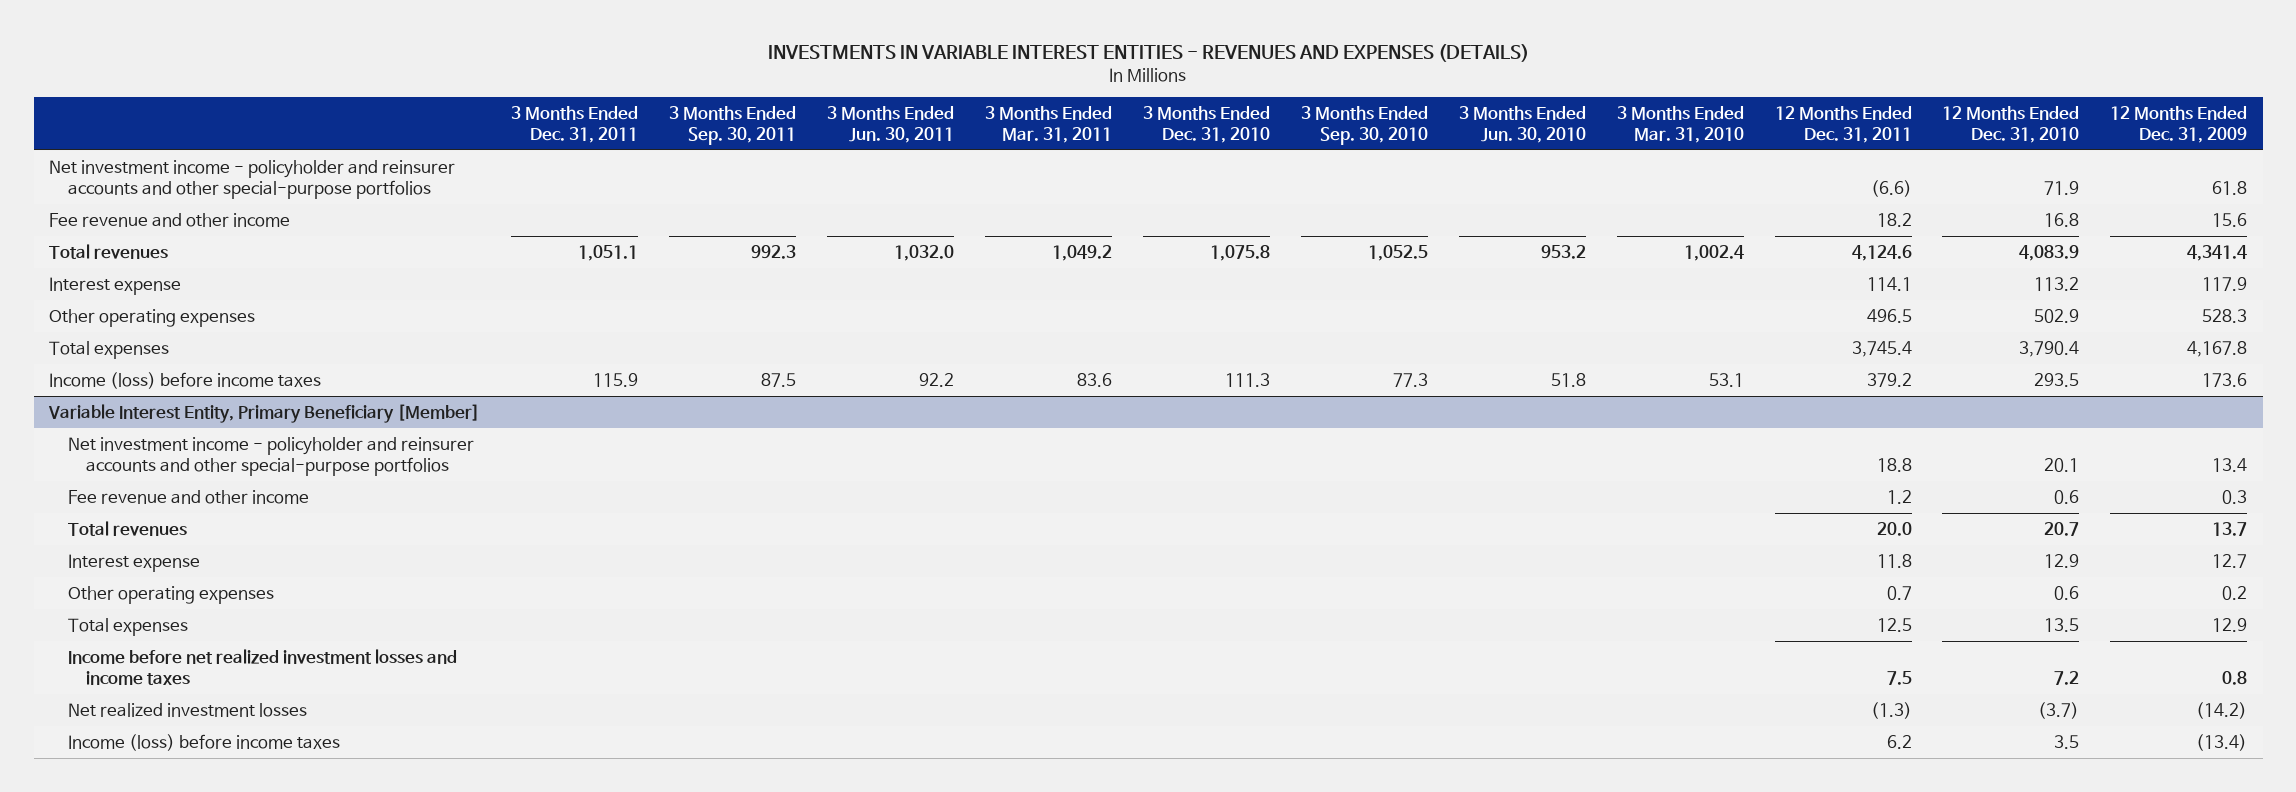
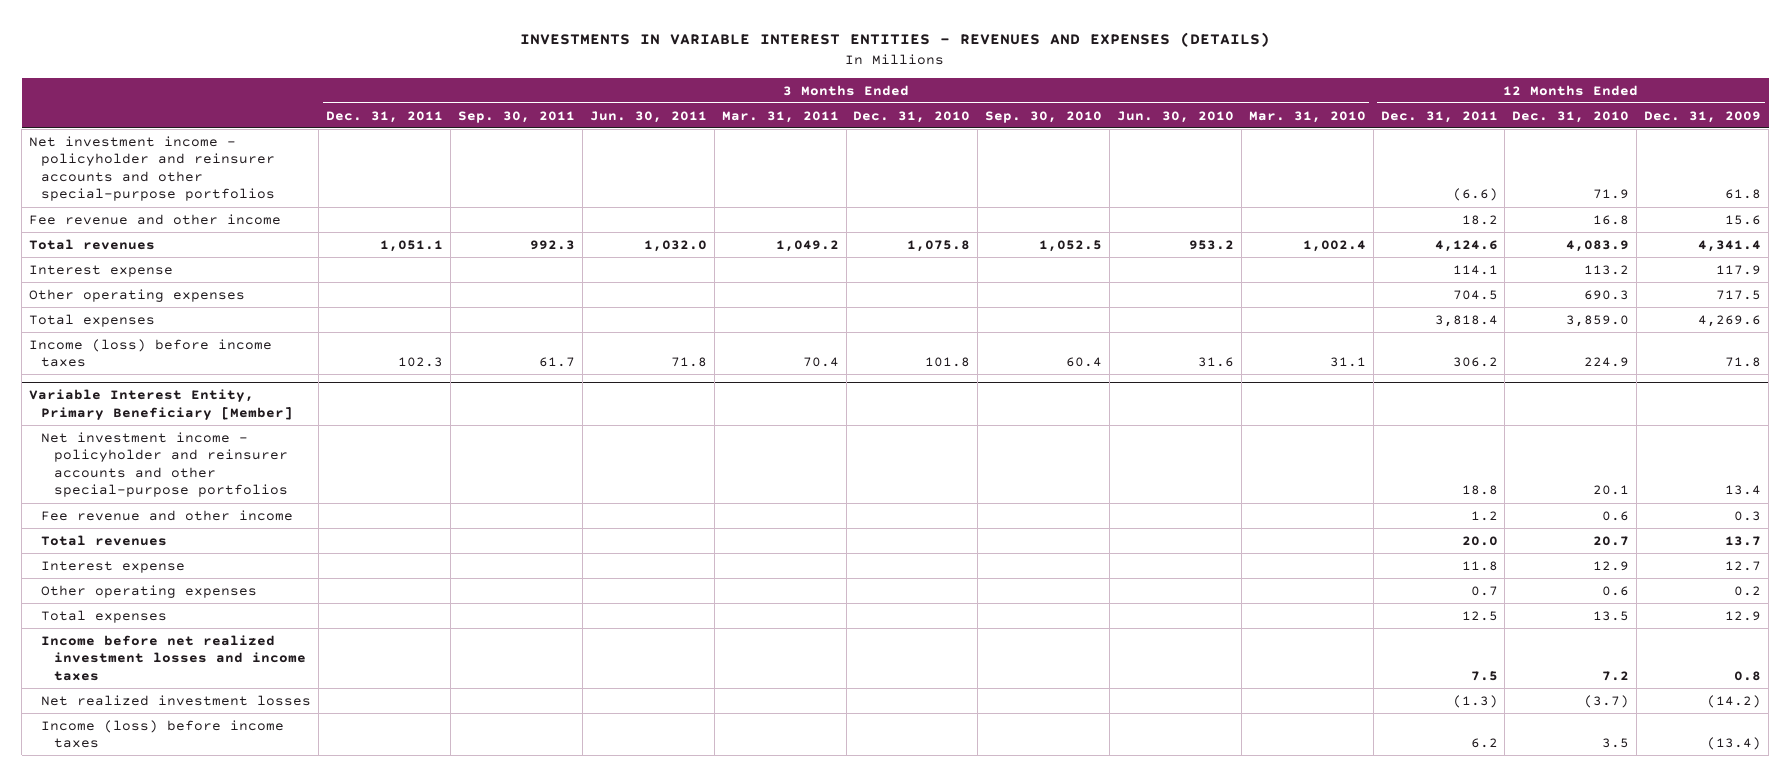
[1866,308,1912,323] 496.5 -> [1452,289,1498,300] 704.5
[2034,308,2080,323] 502.9 -> [1584,289,1630,300] 690.3
[2202,308,2248,323] 528.3 -> [1716,289,1762,300] 717.5
[1851,340,1912,357] 3,745.4 -> [1434,314,1498,327] 3,818.4
[2019,340,2080,357] 3,790.4 -> [1566,314,1630,327] 3,859.0
[2187,340,2248,357] 4,167.8 -> [1698,314,1762,327] 4,269.6
[592,372,638,387] 115.9 -> [398,357,444,368] 102.3
[760,372,796,387] 87.5 -> [539,357,576,368] 61.7
[918,372,954,387] 92.2 -> [670,357,707,368] 71.8
[1076,372,1112,387] 83.6 -> [802,357,839,368] 70.4
[1224,372,1270,387] 111.3 -> [925,357,971,368] 101.8
[1392,372,1428,387] 77.3 -> [1066,357,1103,368] 60.4
[1550,372,1586,387] 51.8 -> [1197,357,1234,368] 31.6
[1708,372,1744,387] 53.1 -> [1329,357,1366,368] 31.1
[1866,372,1912,387] 379.2 -> [1452,357,1498,368] 306.2
[2034,372,2080,387] 293.5 -> [1584,357,1630,368] 224.9
[2202,372,2248,387] 173.6 -> [1725,357,1762,368] 71.8

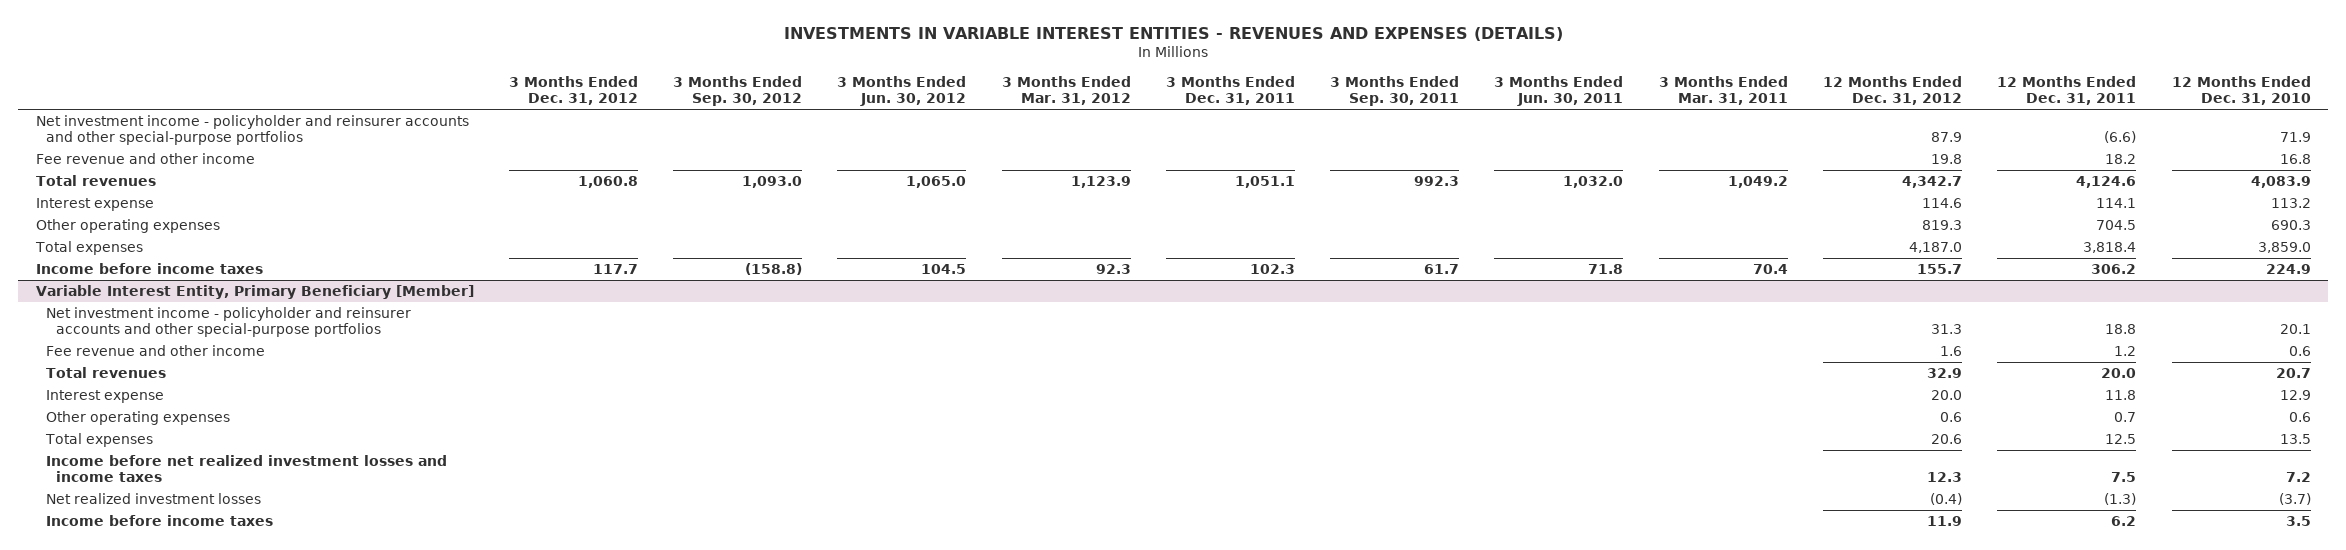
[853,110,971,123] Dec. 31, 2010 -> none
[985,110,1103,123] Sep. 30, 2010 -> none
[1116,110,1234,123] Jun. 30, 2010 -> none
[1248,110,1366,123] Mar. 31, 2010 -> none
[1644,110,1762,123] Dec. 31, 2009 -> none
none -> [508,75,638,106] 3 Months Ended Dec. 31, 2012
none -> [673,75,803,107] 3 Months Ended Sep. 30, 2012
none -> [837,75,967,107] 3 Months Ended Jun. 30, 2012
none -> [1001,75,1131,106] 3 Months Ended Mar. 31, 2012
none -> [1822,75,1962,106] 12 Months Ended Dec. 31, 2012
[29,338,273,368] Income (loss) before income taxes -> [35,262,263,274] Income before income taxes
[41,719,285,749] Income (loss) before income taxes -> [46,514,274,526] Income before income taxes

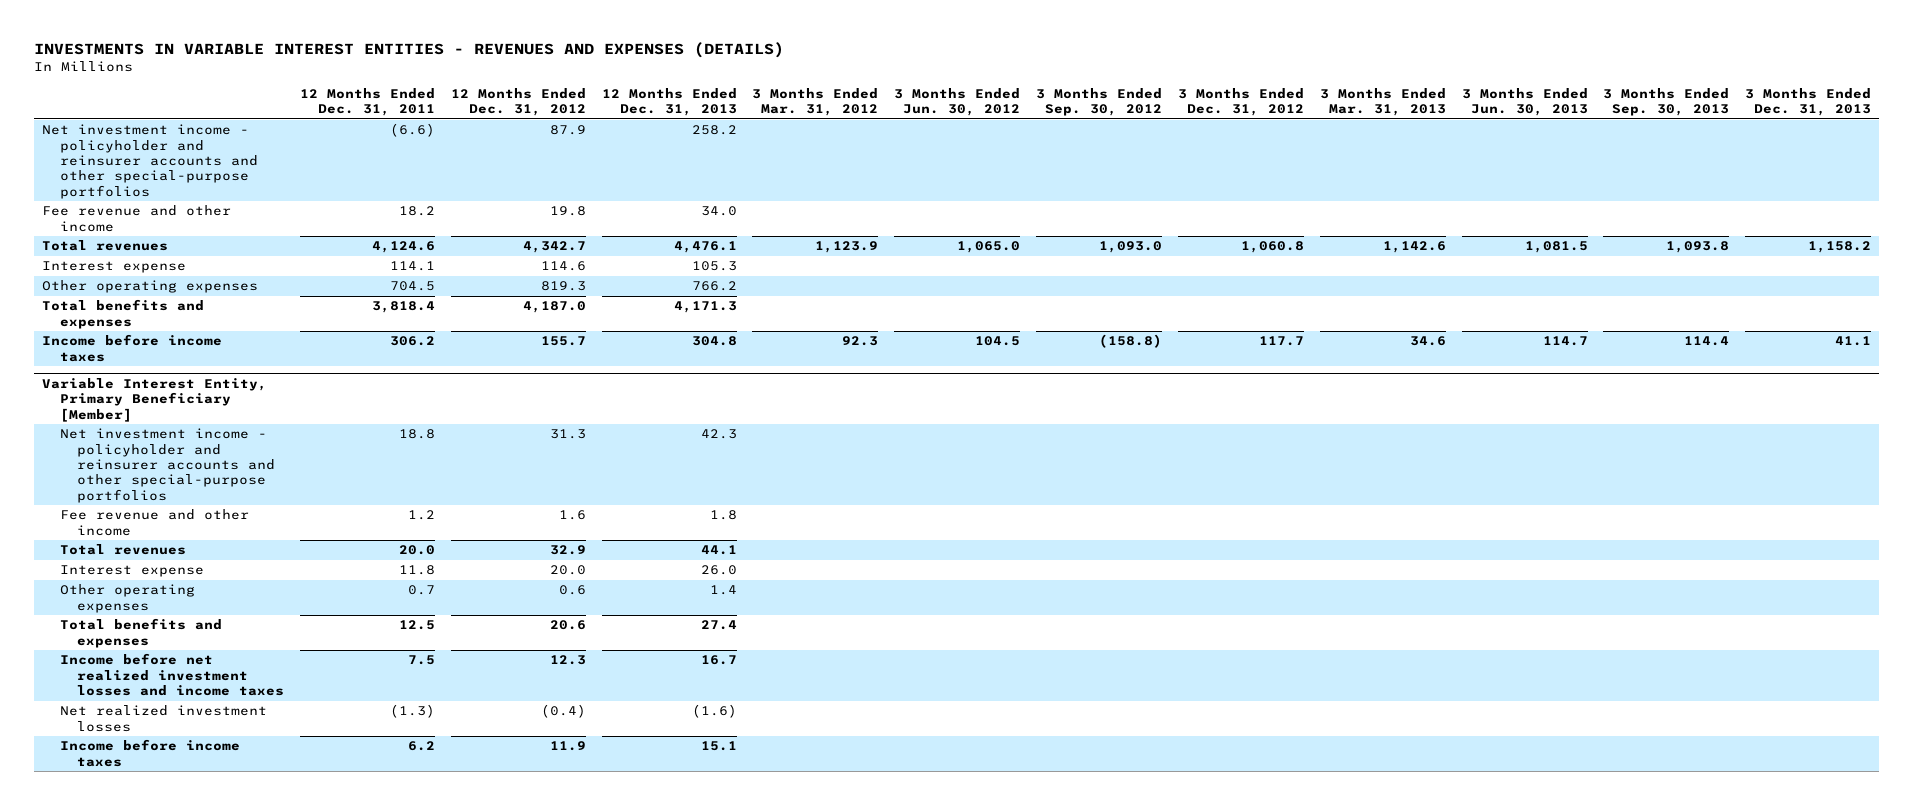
[1165,75,1295,106] 3 Months Ended Dec. 31, 2011 -> none
[1330,75,1460,107] 3 Months Ended Sep. 30, 2011 -> none
[1494,75,1624,107] 3 Months Ended Jun. 30, 2011 -> none
[1658,75,1788,106] 3 Months Ended Mar. 31, 2011 -> none
[2171,75,2311,106] 12 Months Ended Dec. 31, 2010 -> none
none -> [601,87,737,117] 12 Months Ended Dec. 31, 2013
none -> [1319,87,1446,117] 3 Months Ended Mar. 31, 2013
none -> [1461,87,1588,117] 3 Months Ended Jun. 30, 2013
none -> [1603,87,1730,117] 3 Months Ended Sep. 30, 2013
none -> [1745,87,1872,117] 3 Months Ended Dec. 31, 2013
[34,240,143,255] Total expenses -> [42,299,205,329] Total benefits and expenses
[45,432,154,447] Total expenses -> [59,618,222,648] Total benefits and expenses

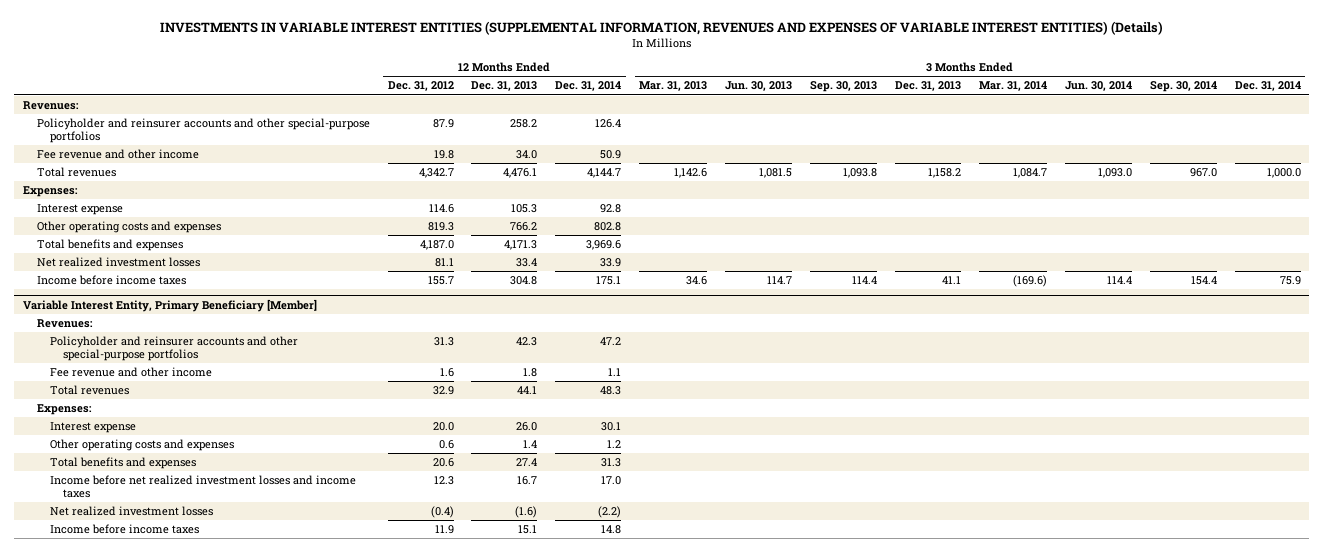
[34,41,785,58] INVESTMENTS IN VARIABLE INTEREST ENTITIES - REVENUES AND EXPENSES (DETAILS) -> [159,20,1163,35] INVESTMENTS IN VARIABLE INTEREST ENTITIES (SUPPLEMENTAL INFORMATION, REVENUES AND EXPENSES OF VARIABLE INTEREST ENTITIES) (Details)
[299,87,435,117] 12 Months Ended Dec. 31, 2011 -> none
[752,87,879,117] 3 Months Ended Mar. 31, 2012 -> none
[894,87,1021,117] 3 Months Ended Jun. 30, 2012 -> none
[1036,87,1163,117] 3 Months Ended Sep. 30, 2012 -> none
[1177,87,1304,117] 3 Months Ended Dec. 31, 2012 -> none
none -> [555,81,622,92] Dec. 31, 2014
none -> [978,81,1047,92] Mar. 31, 2014
none -> [1064,81,1132,92] Jun. 30, 2014
none -> [1149,81,1217,93] Sep. 30, 2014
none -> [1234,81,1301,92] Dec. 31, 2014
none -> [23,101,80,111] Revenues:
[42,124,258,199] Net investment income - policyholder and reinsurer accounts and other special-purpose portfolios -> [36,118,370,144] Policyholder and reinsurer accounts and other special-purpose portfolios
none -> [23,186,79,198] Expenses:
[42,280,259,294] Other operating expenses -> [36,221,221,234] Other operating costs and expenses
none -> [36,257,200,268] Net realized investment losses
none -> [36,319,93,329] Revenues:
[59,428,276,503] Net investment income - policyholder and reinsurer accounts and other special-purpose portfolios -> [49,336,298,362] Policyholder and reinsurer accounts and other special-purpose portfolios
none -> [36,404,92,416] Expenses:
[59,584,195,613] Other operating expenses -> [49,439,234,452] Other operating costs and expenses

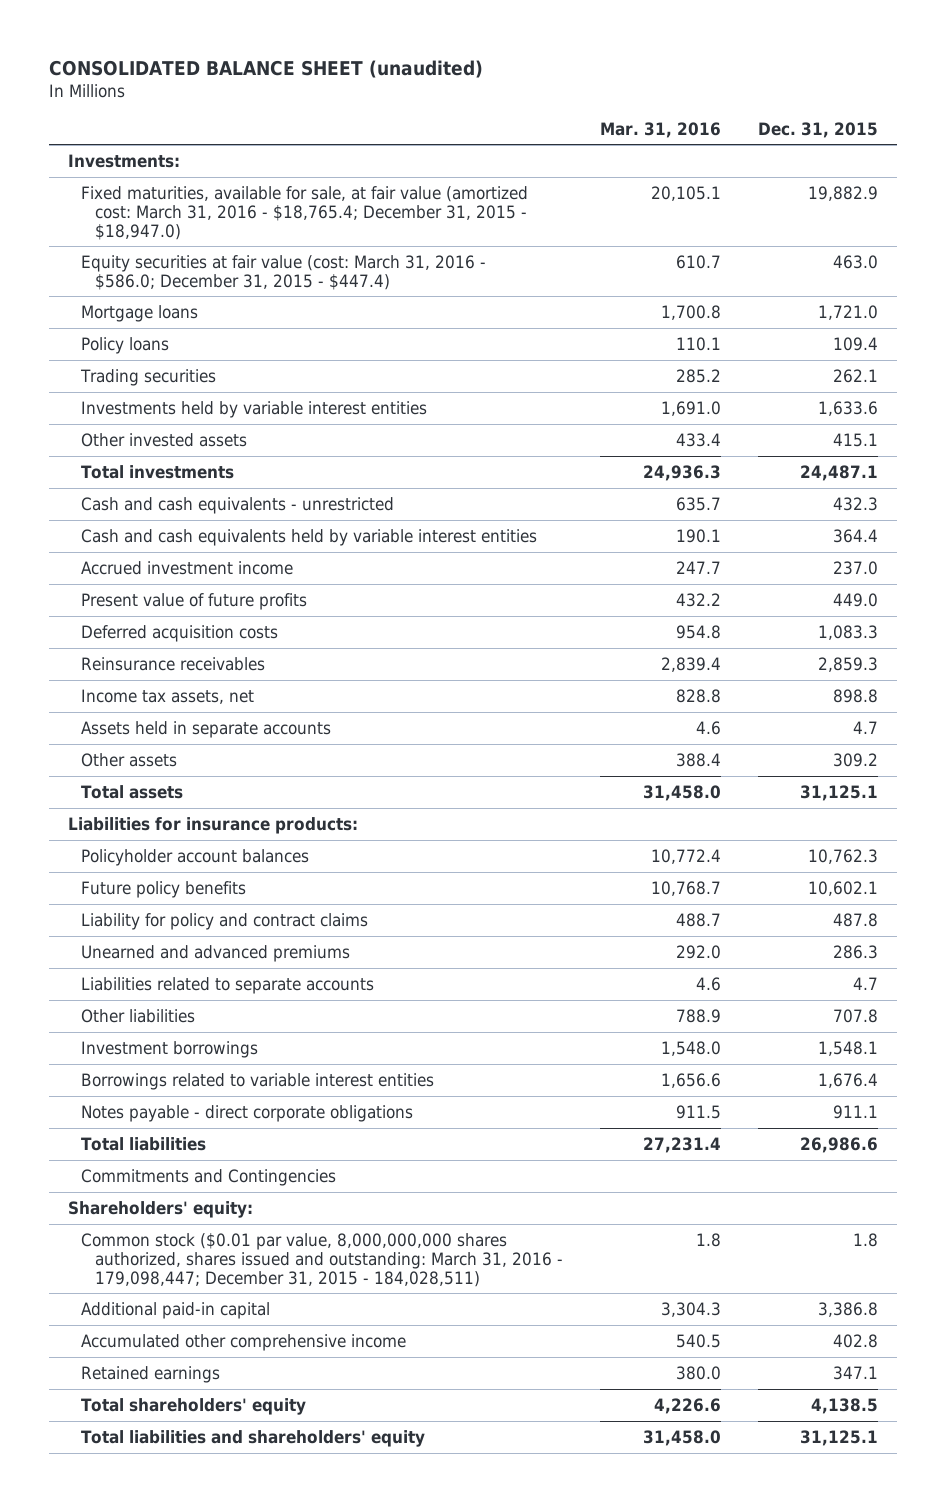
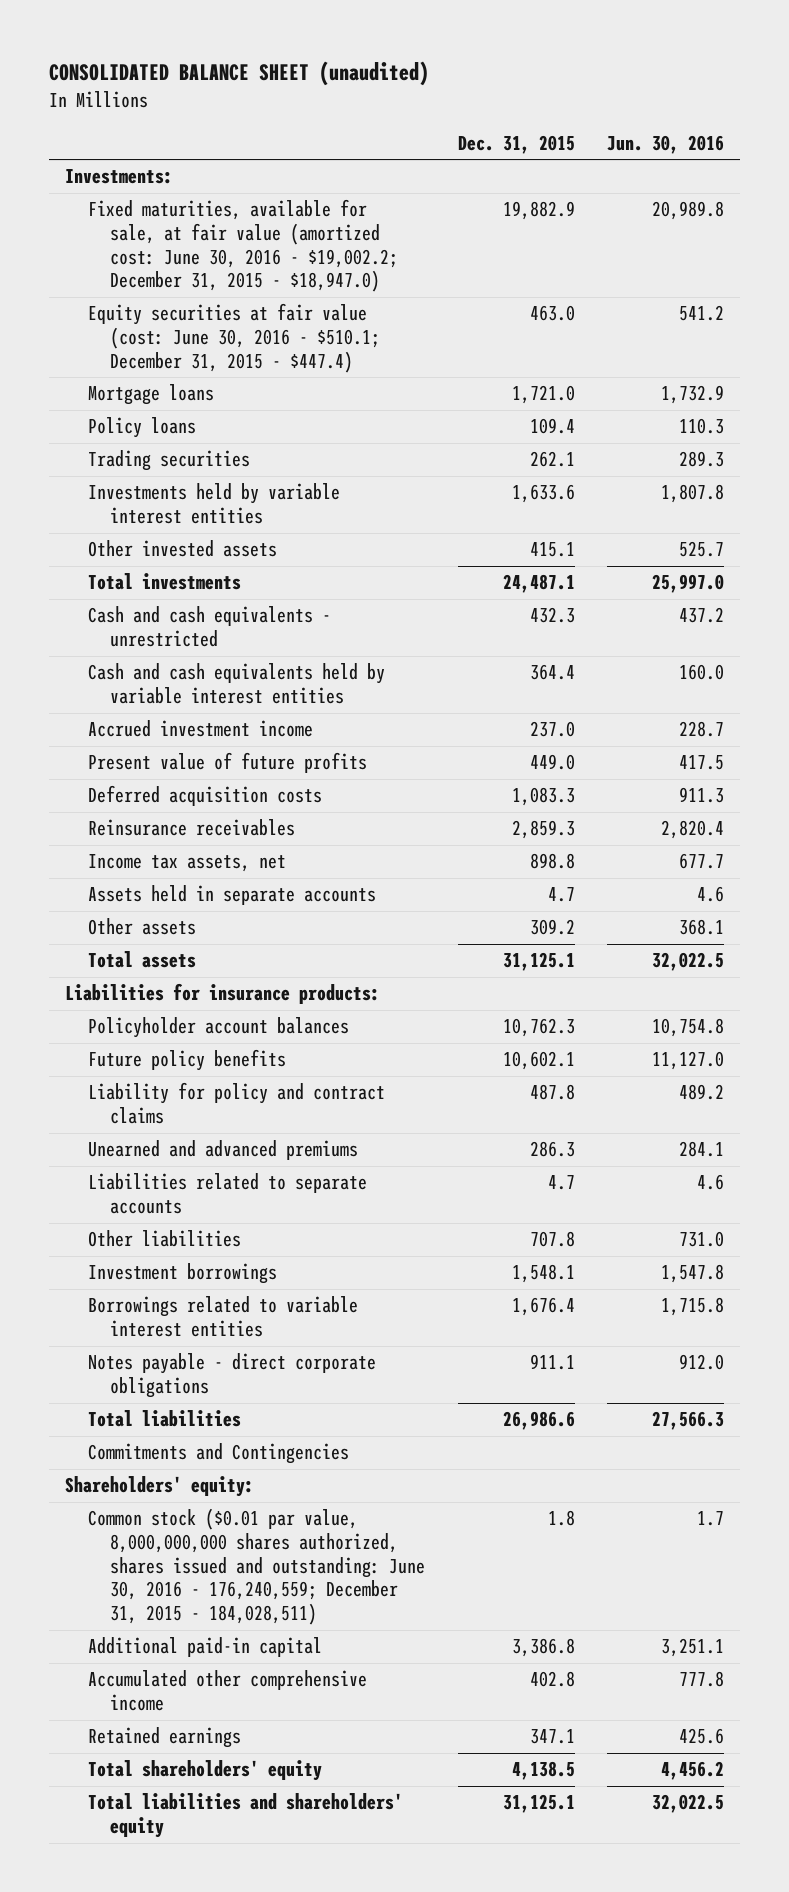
[599,121,721,138] Mar. 31, 2016 -> none
none -> [606,134,724,154] Jun. 30, 2016
[81,185,529,240] Fixed maturities, available for sale, at fair value (amortized cost: March 31, 2016 - $18,765.4; December 31, 2015 - $18,947.0) -> [87,199,399,293] Fixed maturities, available for sale, at fair value (amortized cost: June 30, 2016 - $19,002.2; December 31, 2015 - $18,947.0)
[81,254,487,290] Equity securities at fair value (cost: March 31, 2016 - $586.0; December 31, 2015 - $447.4) -> [87,303,381,373] Equity securities at fair value (cost: June 30, 2016 - $510.1; December 31, 2015 - $447.4)
[81,1232,563,1287] Common stock ($0.01 par value, 8,000,000,000 shares authorized, shares issued and outstanding: March 31, 2016 - 179,098,447; December 31, 2015 - 184,028,511) -> [87,1508,426,1626] Common stock ($0.01 par value, 8,000,000,000 shares authorized, shares issued and outstanding: June 30, 2016 - 176,240,559; December 31, 2015 - 184,028,511)

